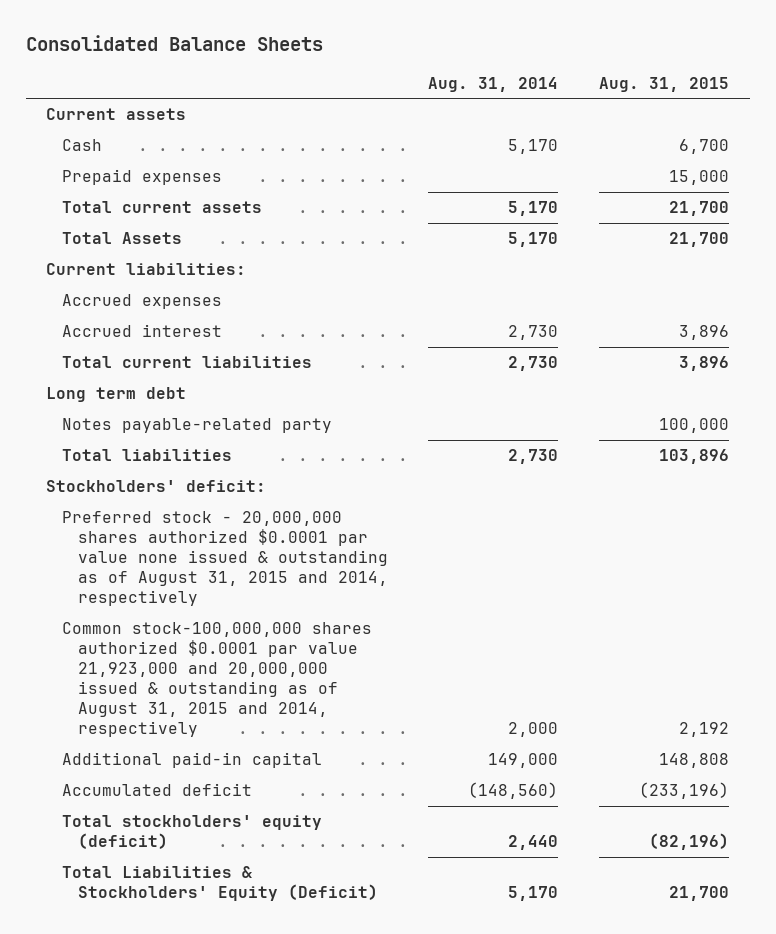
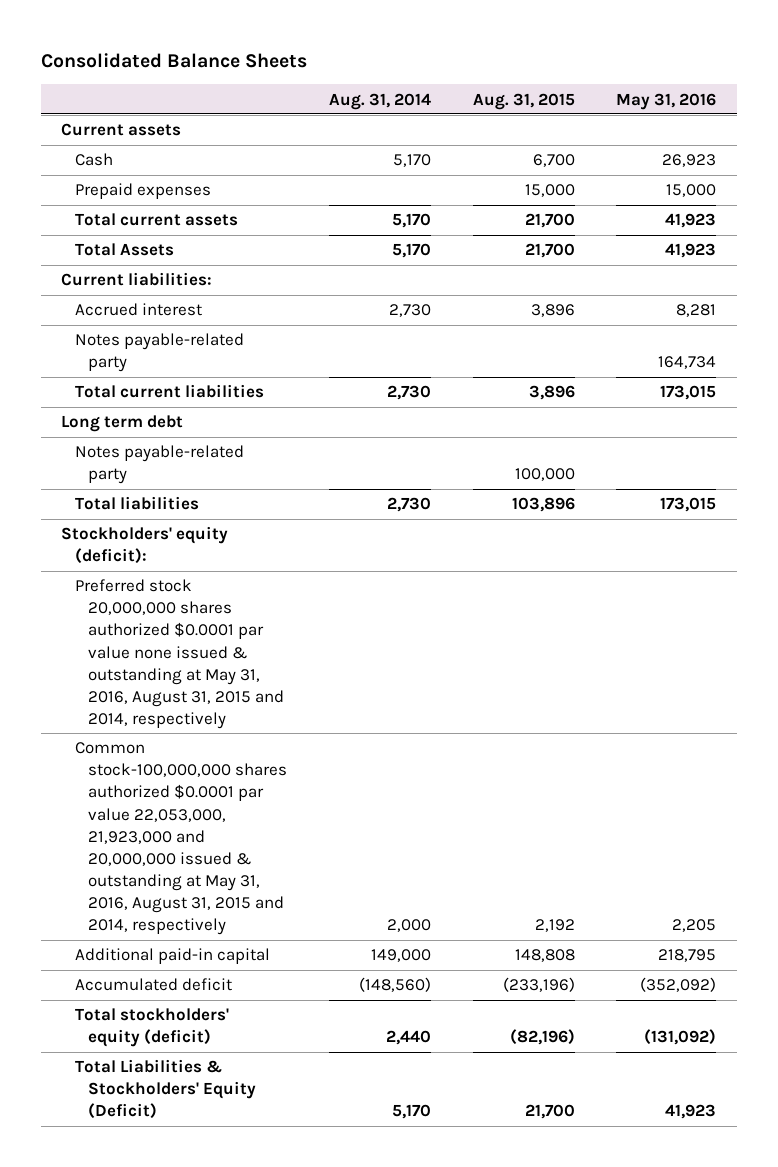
none -> [616,92,717,110] May 31, 2016
[62,294,223,310] Accrued expenses -> none
none -> [74,333,244,373] Notes payable-related party
[46,480,267,493] Stockholders' deficit: -> [61,526,229,565] Stockholders' equity (deficit):
[62,511,388,607] Preferred stock - 20,000,000 shares authorized $0.0001 par value none issued & outstanding as of August 31, 2015 and 2014, respectively -> [74,579,285,729] Preferred stock 20,000,000 shares authorized $0.0001 par value none issued & outstanding at May 31, 2016, August 31, 2015 and 2014, respectively
[62,622,373,738] Common stock-100,000,000 shares authorized $0.0001 par value 21,923,000 and 20,000,000 issued & outstanding as of August 31, 2015 and 2014, respectively -> [74,742,288,936] Common stock-100,000,000 shares authorized $0.0001 par value 22,053,000, 21,923,000 and 20,000,000 issued & outstanding at May 31, 2016, August 31, 2015 and 2014, respectively

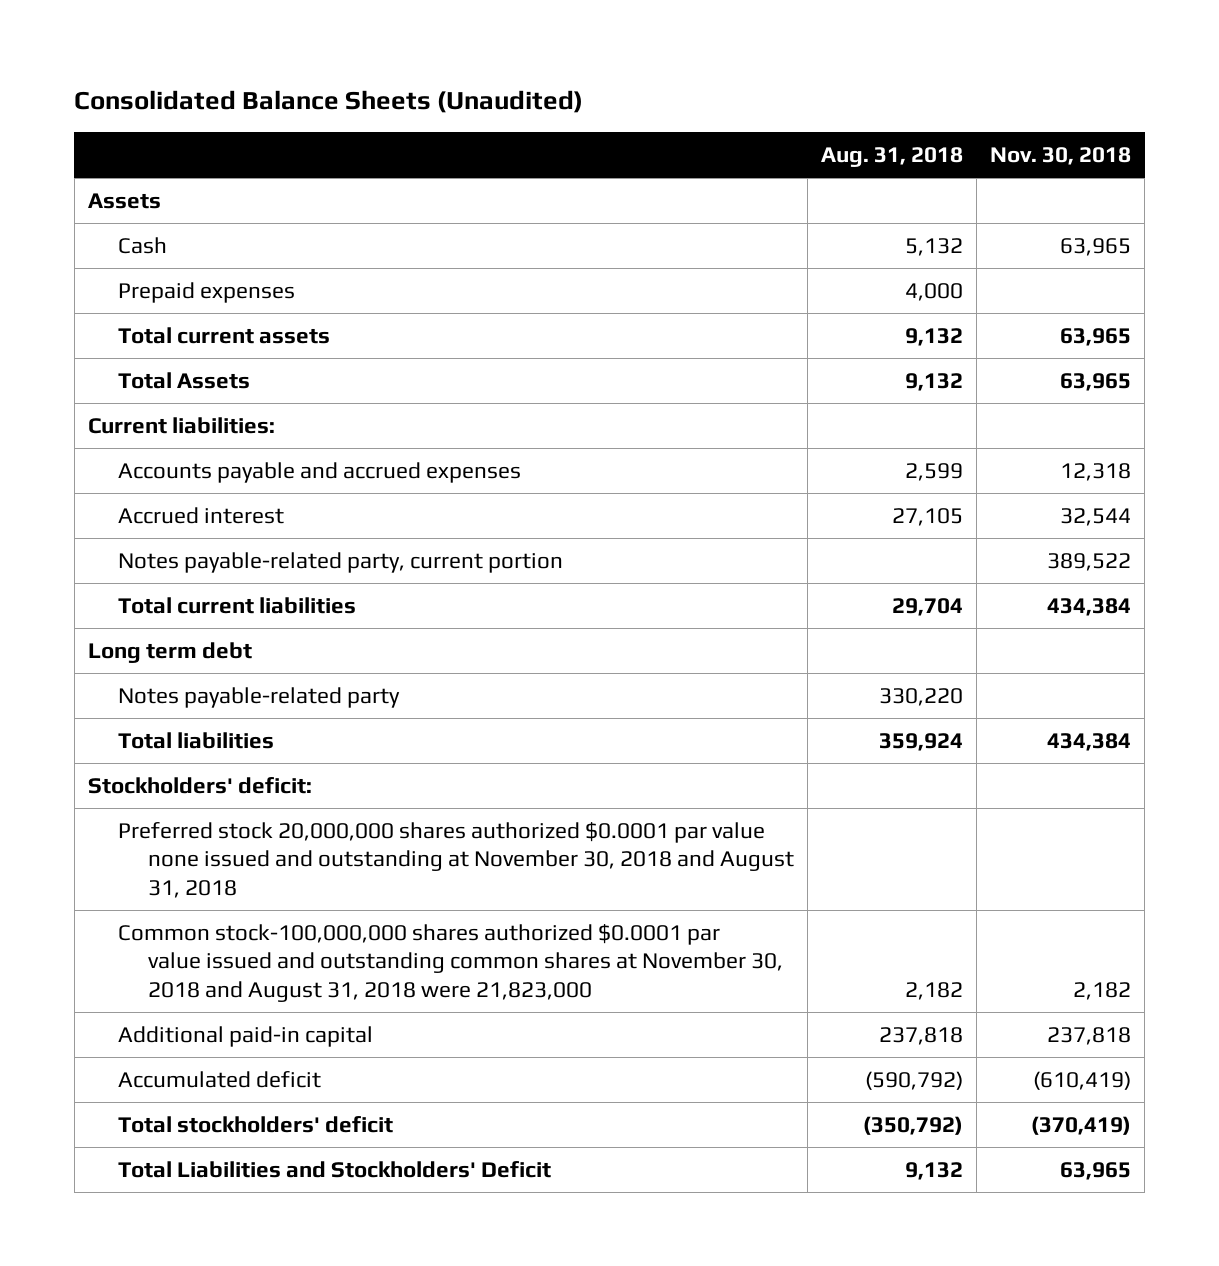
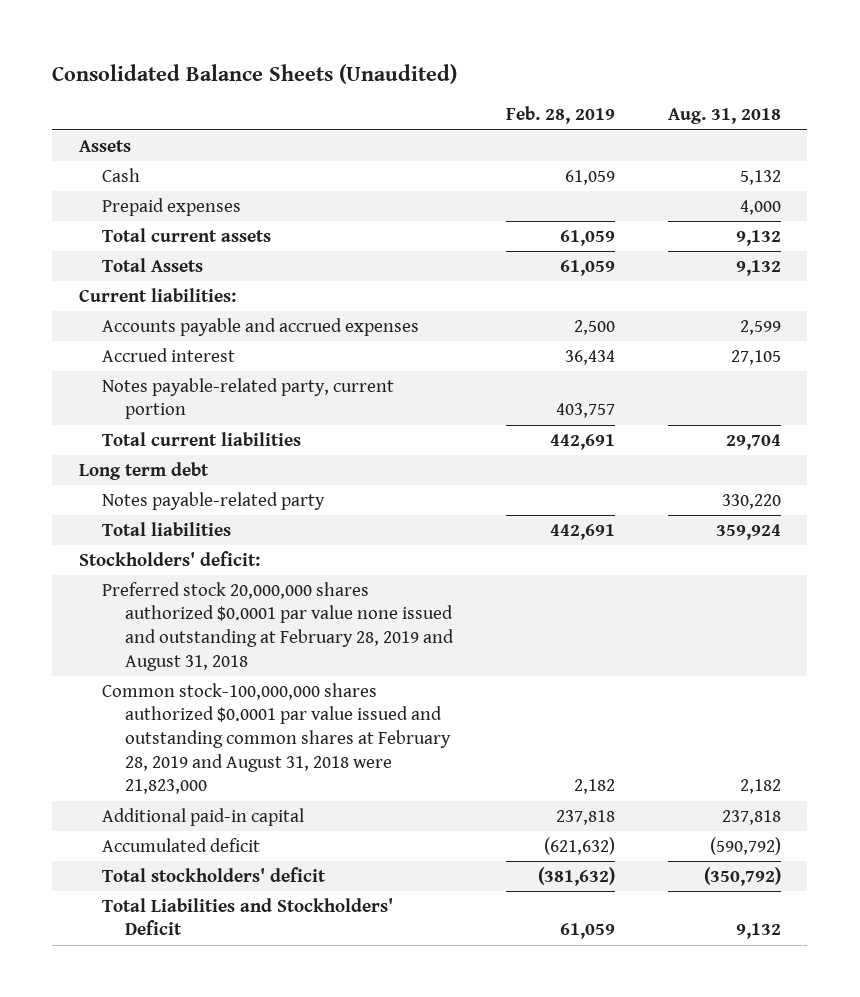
[990,146,1132,165] Nov. 30, 2018 -> none
none -> [505,106,615,125] Feb. 28, 2019
[117,821,794,898] Preferred stock 20,000,000 shares authorized $0.0001 par value none issued and outstanding at November 30, 2018 and August 31, 2018 -> [101,581,454,671] Preferred stock 20,000,000 shares authorized $0.0001 par value none issued and outstanding at February 28, 2019 and August 31, 2018
[117,923,783,1002] Common stock-100,000,000 shares authorized $0.0001 par value issued and outstanding common shares at November 30, 2018 and August 31, 2018 were 21,823,000 -> [101,682,451,795] Common stock-100,000,000 shares authorized $0.0001 par value issued and outstanding common shares at February 28, 2019 and August 31, 2018 were 21,823,000

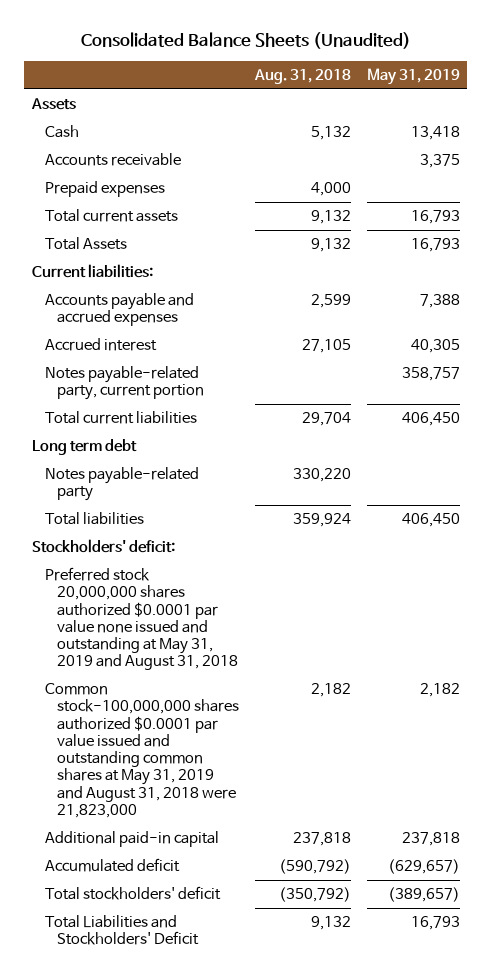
[505,106,615,125] Feb. 28, 2019 -> none
none -> [366,67,460,85] May 31, 2019
none -> [44,153,181,167] Accounts receivable
[101,581,454,671] Preferred stock 20,000,000 shares authorized $0.0001 par value none issued and outstanding at February 28, 2019 and August 31, 2018 -> [44,567,239,671] Preferred stock 20,000,000 shares authorized $0.0001 par value none issued and outstanding at May 31, 2019 and August 31, 2018
[101,682,451,795] Common stock-100,000,000 shares authorized $0.0001 par value issued and outstanding common shares at February 28, 2019 and August 31, 2018 were 21,823,000 -> [44,683,240,818] Common stock-100,000,000 shares authorized $0.0001 par value issued and outstanding common shares at May 31, 2019 and August 31, 2018 were 21,823,000

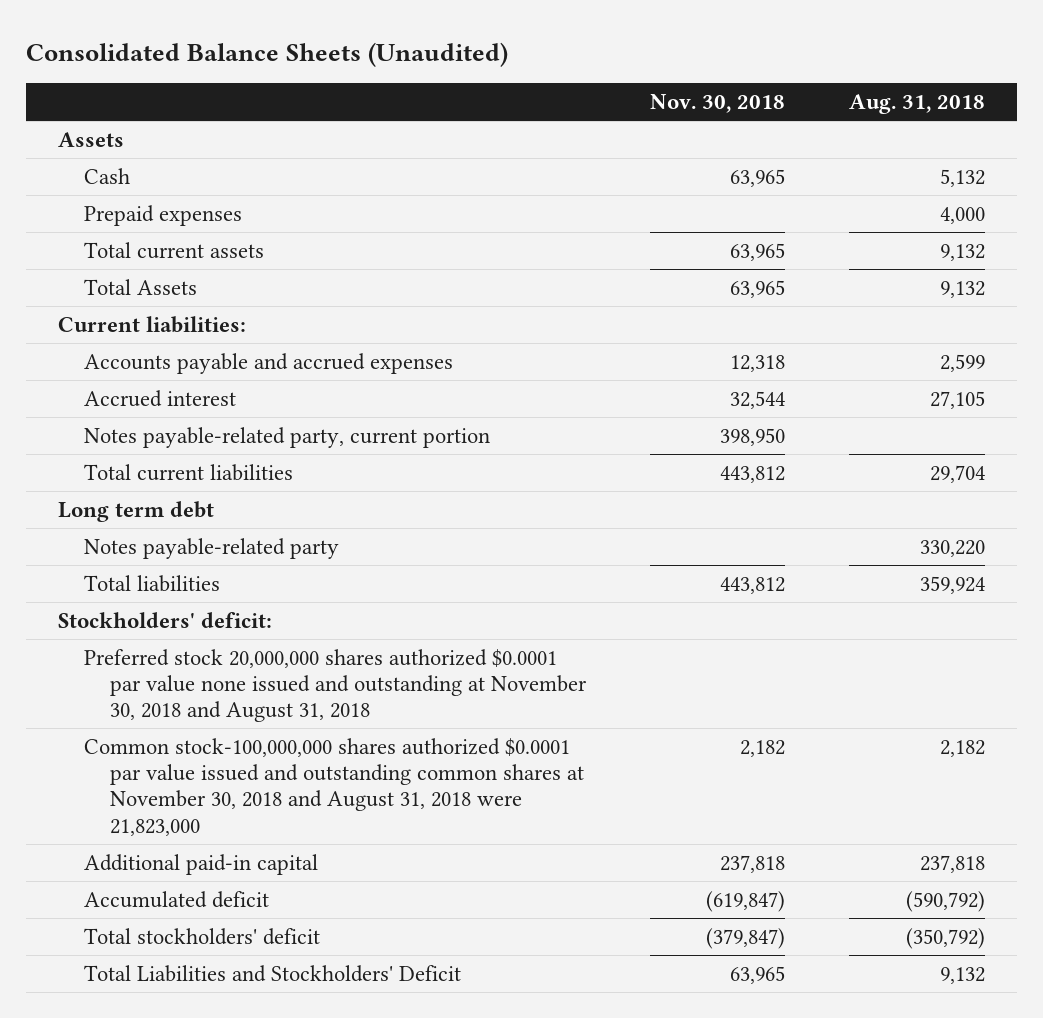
[366,67,460,85] May 31, 2019 -> none
none -> [649,94,785,114] Nov. 30, 2018
[44,153,181,167] Accounts receivable -> none
[44,567,239,671] Preferred stock 20,000,000 shares authorized $0.0001 par value none issued and outstanding at May 31, 2019 and August 31, 2018 -> [83,648,587,723] Preferred stock 20,000,000 shares authorized $0.0001 par value none issued and outstanding at November 30, 2018 and August 31, 2018
[44,683,240,818] Common stock-100,000,000 shares authorized $0.0001 par value issued and outstanding common shares at May 31, 2019 and August 31, 2018 were 21,823,000 -> [83,737,584,836] Common stock-100,000,000 shares authorized $0.0001 par value issued and outstanding common shares at November 30, 2018 and August 31, 2018 were 21,823,000

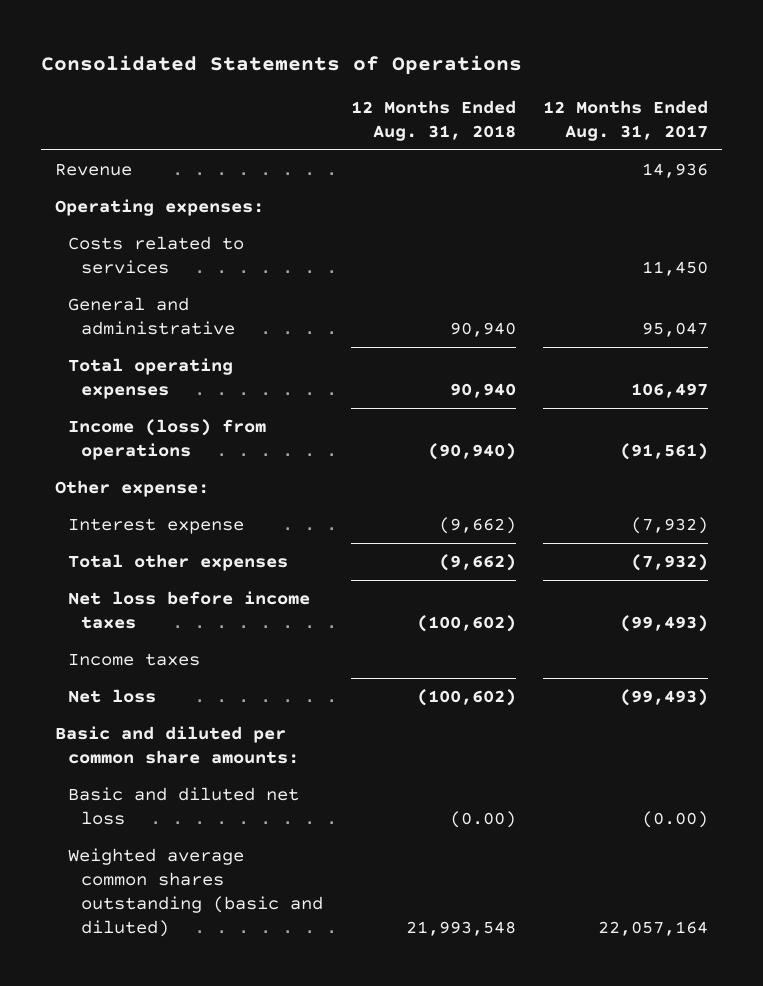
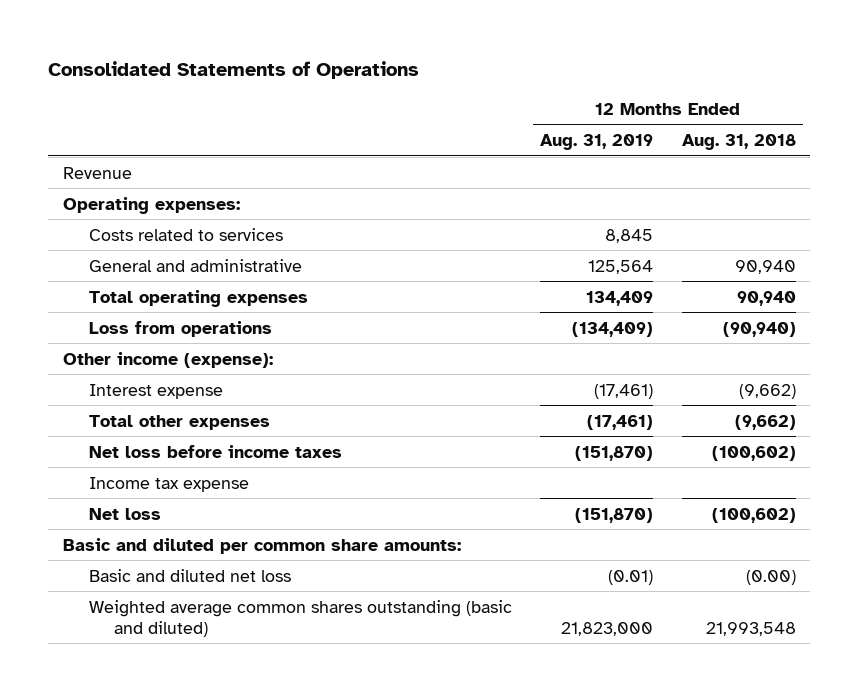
[542,99,708,141] 12 Months Ended Aug. 31, 2017 -> none
none -> [540,134,654,151] Aug. 31, 2019
[67,418,266,460] Income (loss) from operations -> [88,320,272,337] Loss from operations
[54,479,209,497] Other expense: -> [62,351,273,368] Other income (expense):
[67,652,200,666] Income taxes -> [88,476,249,492] Income tax expense

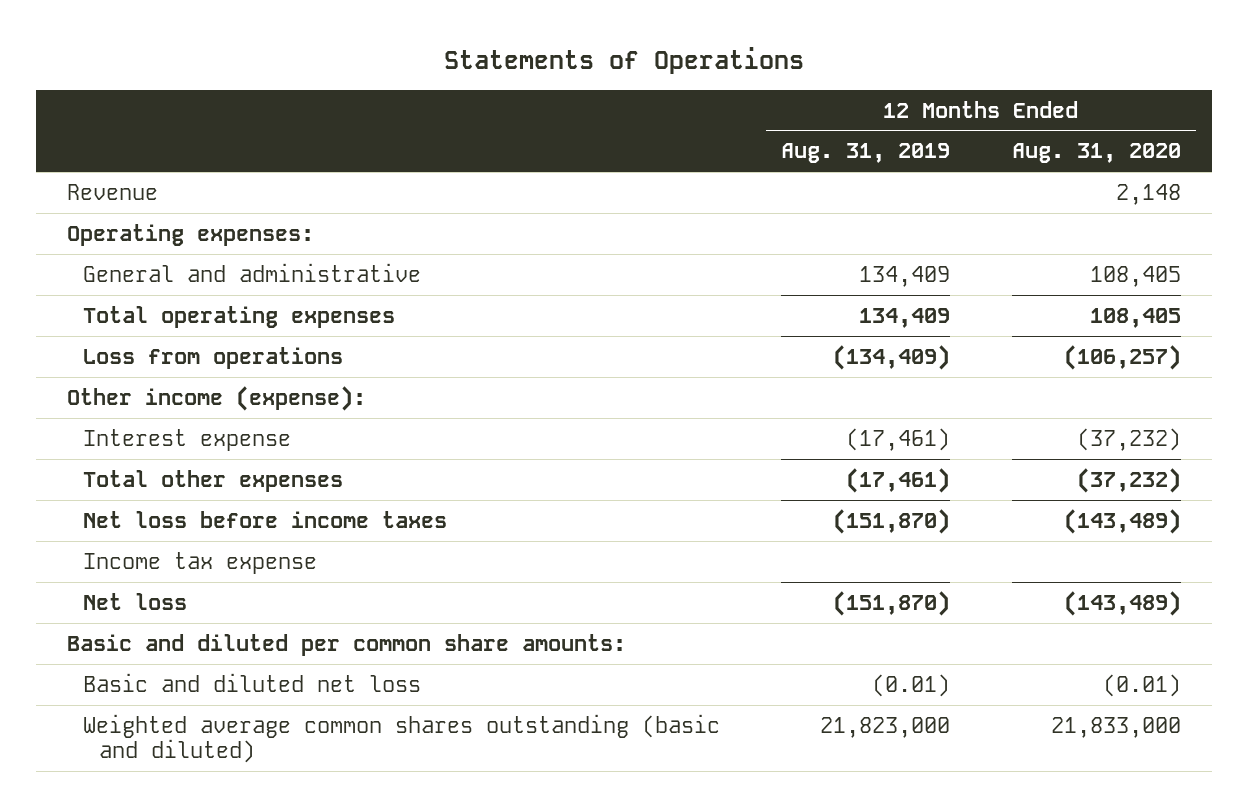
[48,60,420,79] Consolidated Statements of Operations -> [443,46,804,74] Statements of Operations
[681,134,796,151] Aug. 31, 2018 -> none
none -> [1011,143,1181,164] Aug. 31, 2020
[88,227,283,241] Costs related to services -> none
[588,259,654,274] 125,564 -> [859,265,951,287] 134,409

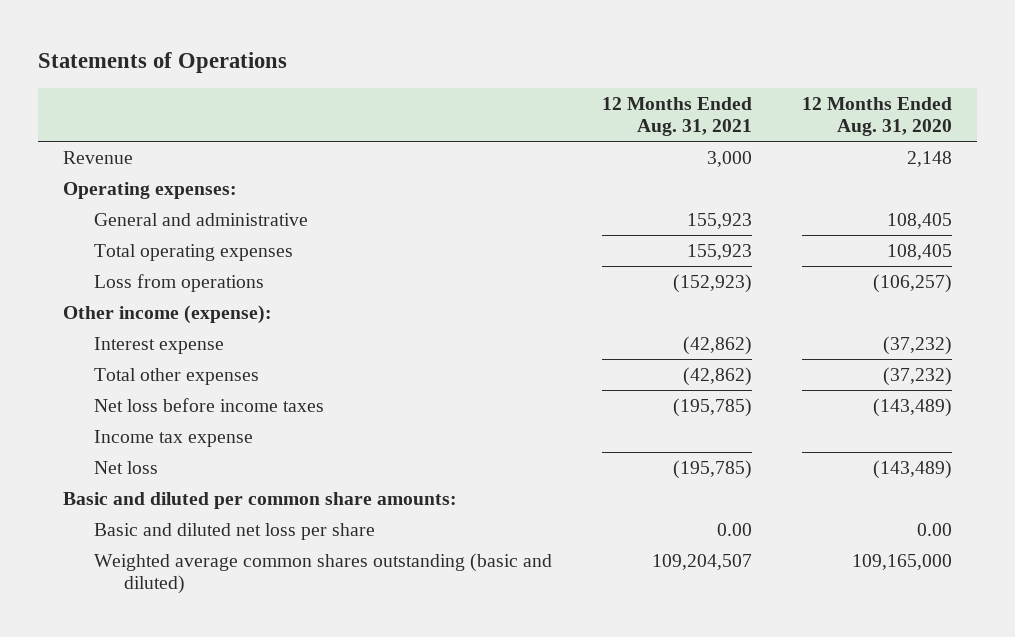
[781,143,951,164] Aug. 31, 2019 -> none
none -> [601,96,752,136] 12 Months Ended Aug. 31, 2021
[82,672,421,692] Basic and diluted net loss -> [93,522,375,540] Basic and diluted net loss per share
[1102,673,1181,697] (0.01) -> [916,522,952,536] 0.00
[1050,716,1181,738] 21,833,000 -> [851,553,952,570] 109,165,000

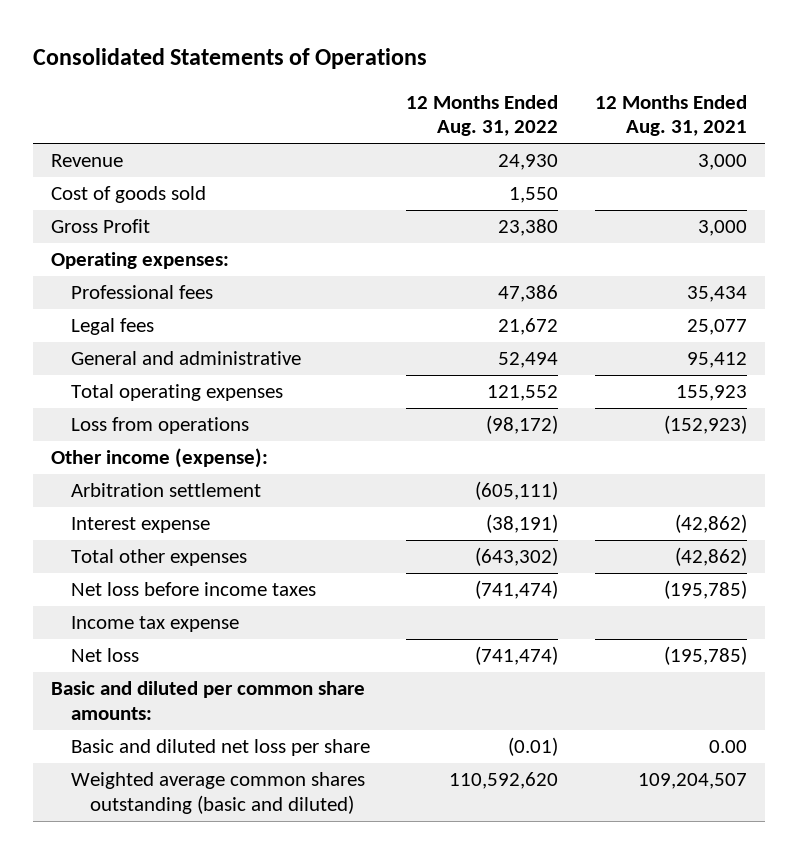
[38,52,288,74] Statements of Operations -> [32,47,427,69] Consolidated Statements of Operations
[801,96,952,136] 12 Months Ended Aug. 31, 2020 -> none
none -> [406,94,559,137] 12 Months Ended Aug. 31, 2022
none -> [50,186,206,204] Cost of goods sold
none -> [50,219,150,234] Gross Profit
none -> [70,285,213,300] Professional fees
none -> [70,318,154,336] Legal fees
[686,212,752,229] 155,923 -> [686,352,747,369] 95,412
none -> [70,483,261,498] Arbitration settlement

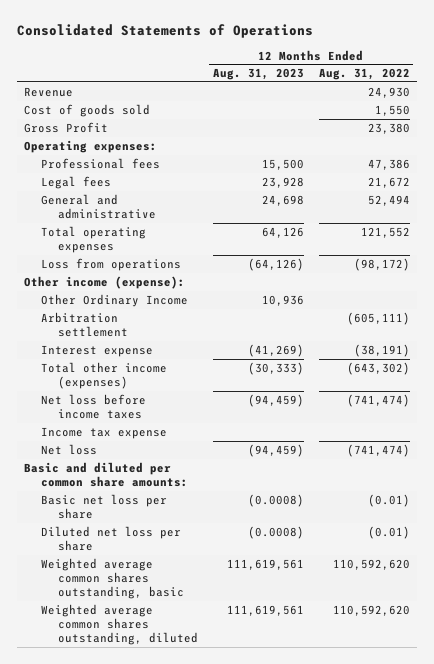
[594,94,747,137] 12 Months Ended Aug. 31, 2021 -> none
none -> [213,68,305,81] Aug. 31, 2023
none -> [41,293,189,307] Other Ordinary Income
[70,549,247,567] Total other expenses -> [41,361,168,390] Total other income (expenses)
[70,739,370,757] Basic and diluted net loss per share -> [41,493,168,520] Basic net loss per share
none -> [41,525,182,552] Diluted net loss per share
[70,772,365,814] Weighted average common shares outstanding (basic and diluted) -> [41,557,185,600] Weighted average common shares outstanding, basic
none -> [41,603,199,646] Weighted average common shares outstanding, diluted

